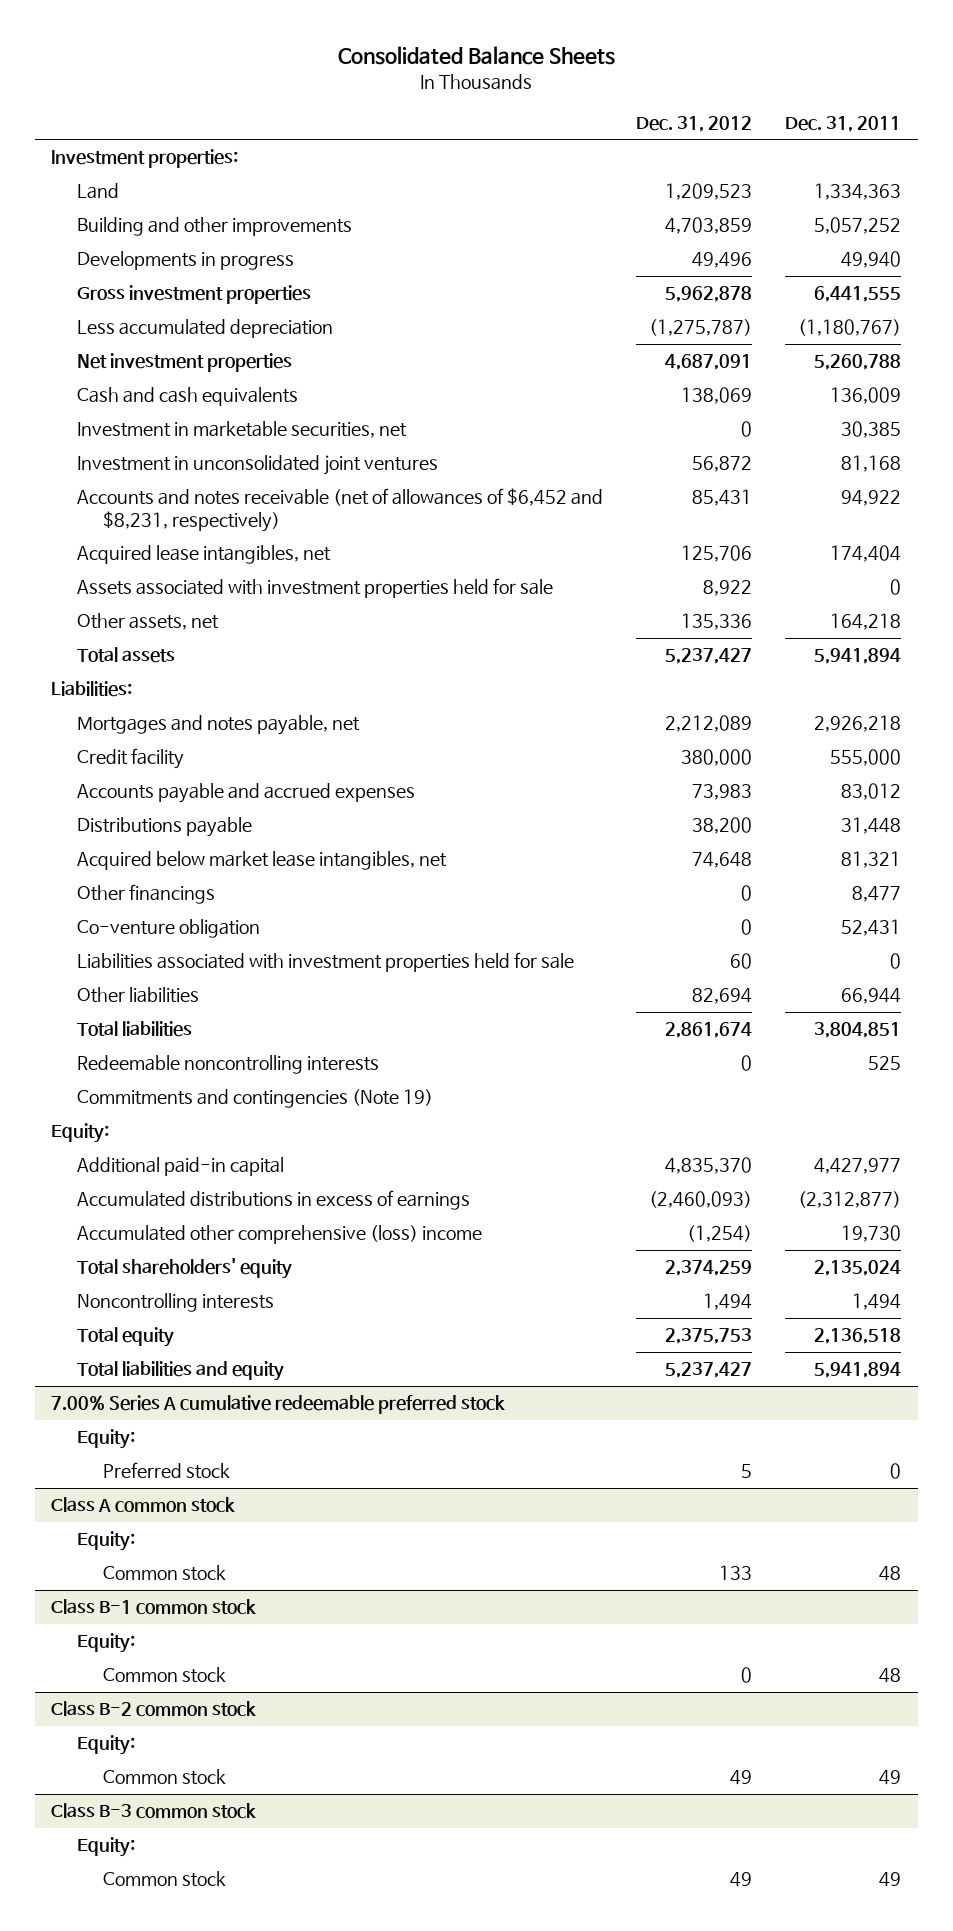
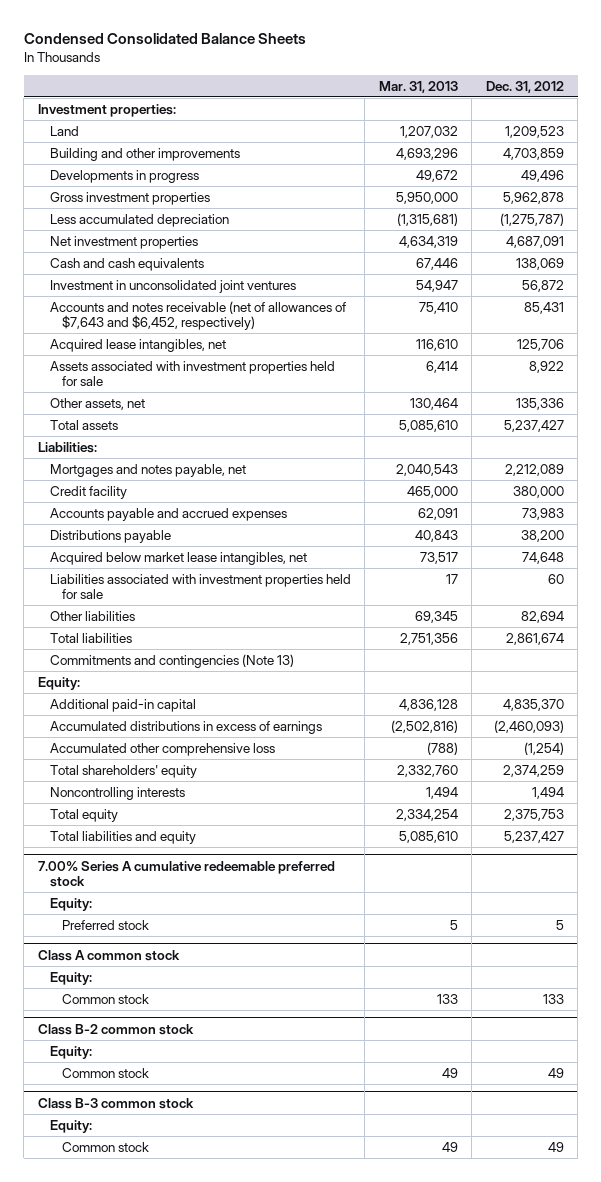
[338,46,616,66] Consolidated Balance Sheets -> [23,33,306,45] Condensed Consolidated Balance Sheets
[785,116,902,133] Dec. 31, 2011 -> none
none -> [378,81,458,94] Mar. 31, 2013
[77,421,408,439] Investment in marketable securities, net -> none
[77,488,604,533] Accounts and notes receivable (net of allowances of $6,452 and $8,231, respectively) -> [49,300,346,331] Accounts and notes receivable (net of allowances of $7,643 and $6,452, respectively)
[77,884,216,905] Other financings -> none
[77,919,261,939] Co-venture obligation -> none
[77,1055,380,1075] Redeemable noncontrolling interests -> none
[77,1089,434,1109] Commitments and contingencies (Note 19) -> [49,653,294,668] Commitments and contingencies (Note 13)
[77,1225,483,1245] Accumulated other comprehensive (loss) income -> [49,742,275,756] Accumulated other comprehensive loss
[51,1599,257,1616] Class B-1 common stock -> none
[77,1633,136,1654] Equity: -> none
[103,1667,227,1684] Common stock -> none

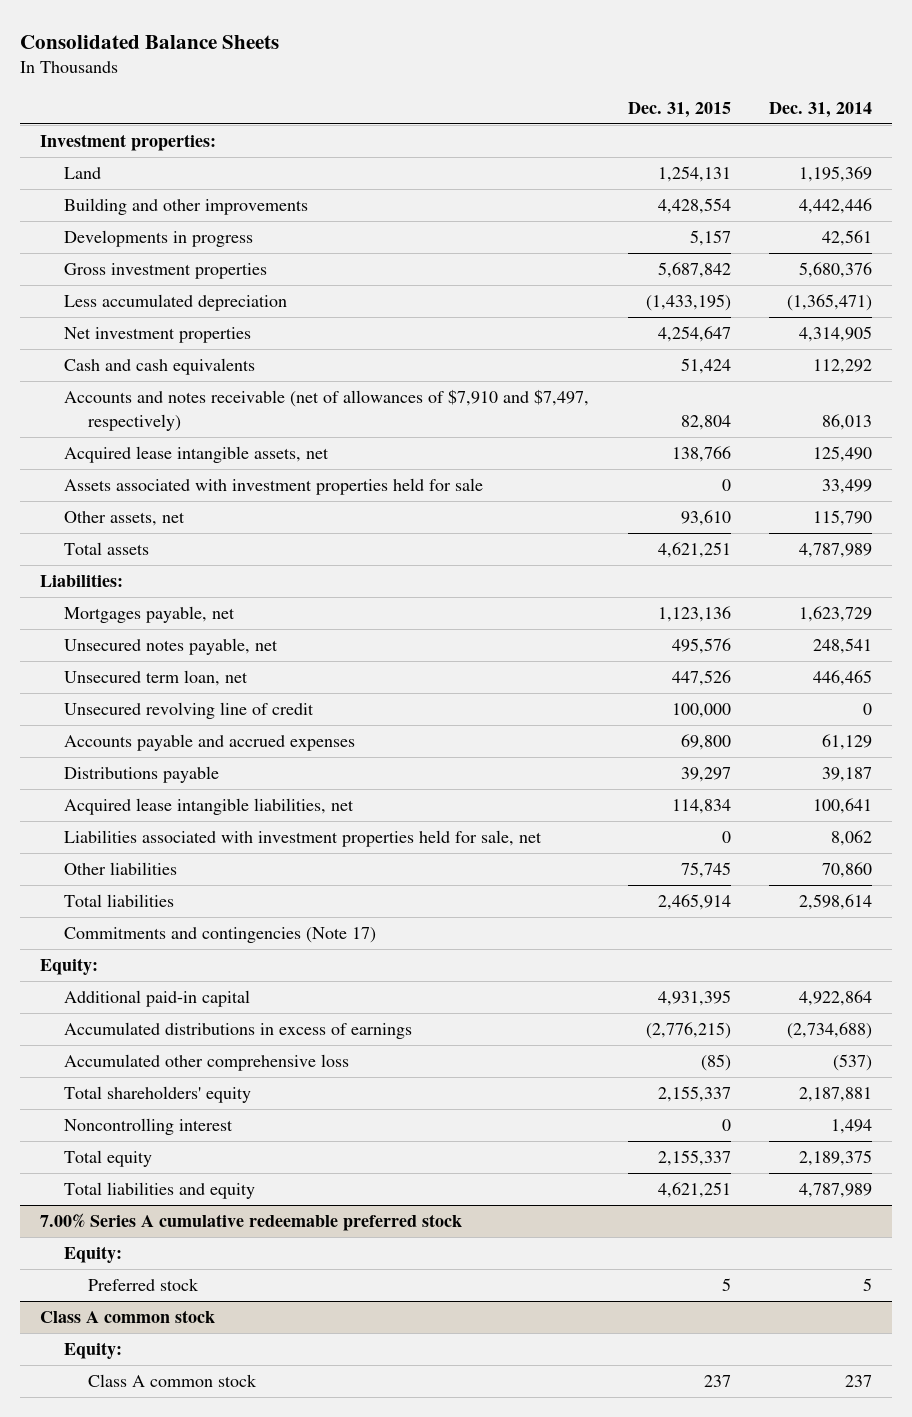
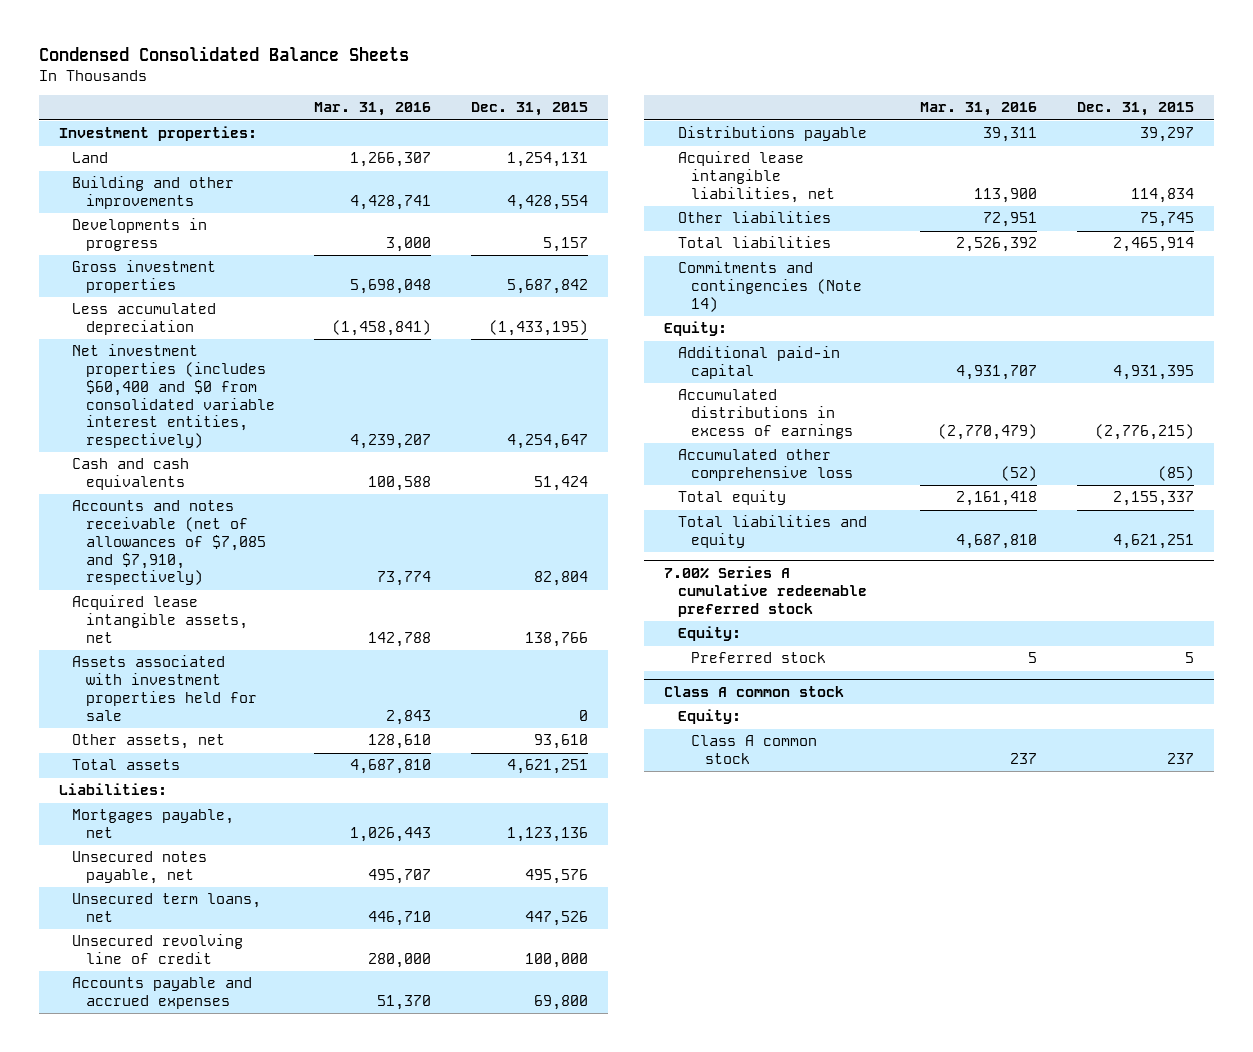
[20,34,280,49] Consolidated Balance Sheets -> [38,46,409,62] Condensed Consolidated Balance Sheets
[769,101,873,118] Dec. 31, 2014 -> none
none -> [314,102,432,117] Mar. 31, 2016
[63,327,251,344] Net investment properties -> [72,344,275,449] Net investment properties (includes $60,400 and $0 from consolidated variable interest entities, respectively)
[63,389,589,431] Accounts and notes receivable (net of allowances of $7,910 and $7,497, respectively) -> [72,500,266,586] Accounts and notes receivable (net of allowances of $7,085 and $7,910, respectively)
[63,670,248,687] Unsecured term loan, net -> [72,893,262,923] Unsecured term loans, net
[63,830,542,848] Liabilities associated with investment properties held for sale, net -> none
[63,927,376,944] Commitments and contingencies (Note 17) -> [677,261,863,312] Commitments and contingencies (Note 14)
[63,1086,251,1104] Total shareholders' equity -> none
[63,1118,233,1136] Noncontrolling interest -> none

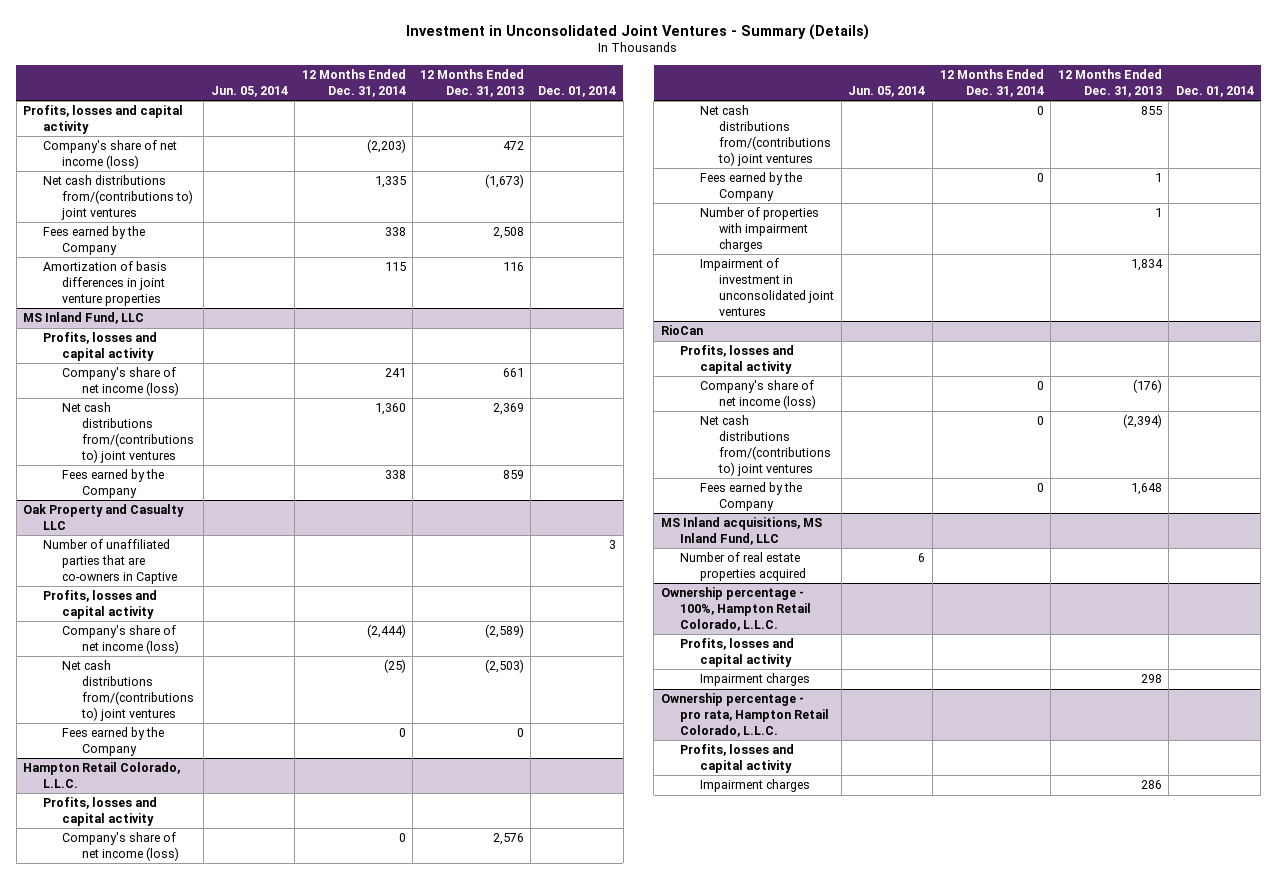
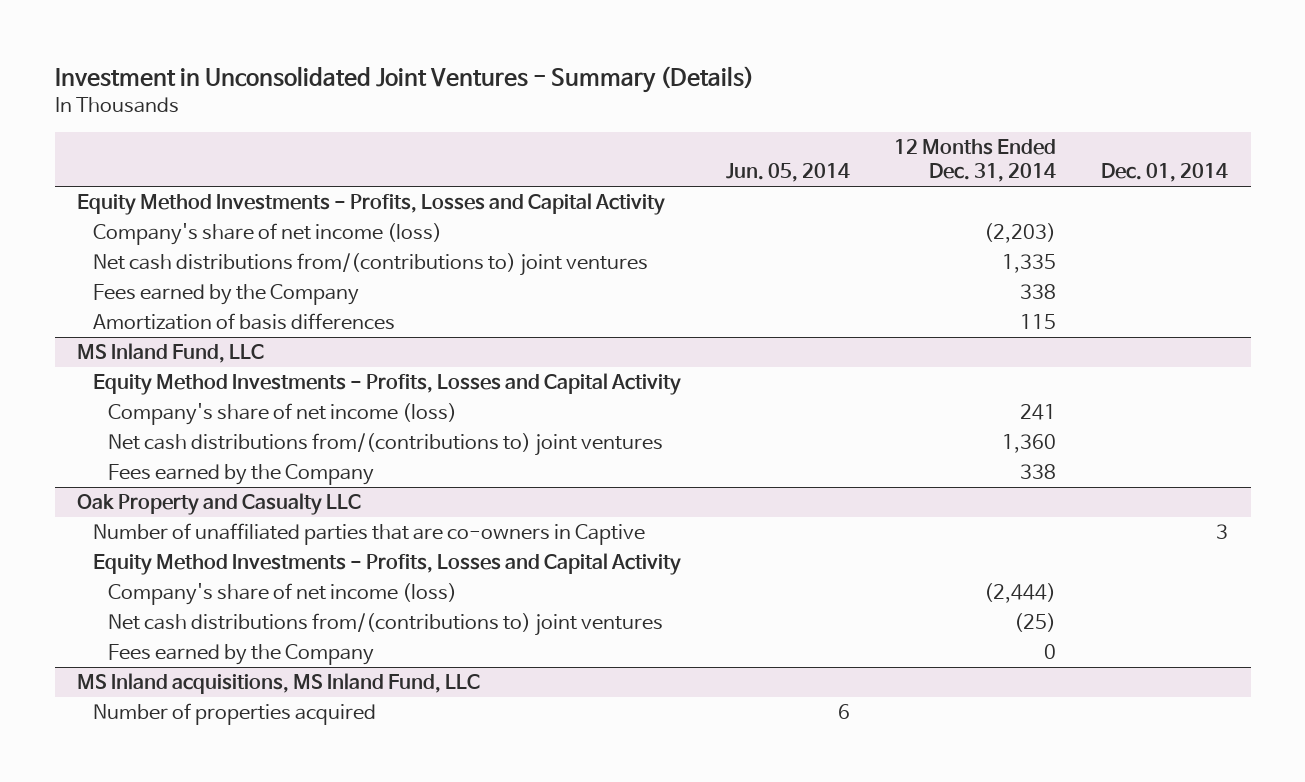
[419,68,524,97] 12 Months Ended Dec. 31, 2013 -> none
[23,105,184,135] Profits, losses and capital activity -> [76,192,665,215] Equity Method Investments - Profits, Losses and Capital Activity
[42,261,167,306] Amortization of basis differences in joint venture properties -> [92,312,395,330] Amortization of basis differences
[42,332,157,362] Profits, losses and capital activity -> [92,372,681,395] Equity Method Investments - Profits, Losses and Capital Activity
[42,590,157,620] Profits, losses and capital activity -> [92,552,681,575] Equity Method Investments - Profits, Losses and Capital Activity
[23,762,181,789] Hampton Retail Colorado, L.L.C. -> none
[42,797,157,827] Profits, losses and capital activity -> none
[62,832,179,862] Company's share of net income (loss) -> none
[699,105,832,166] Net cash distributions from/(contributions to) joint ventures -> none
[699,172,802,202] Fees earned by the Company -> none
[699,207,819,252] Number of properties with impairment charges -> none
[699,258,835,316] Impairment of investment in unconsolidated joint ventures -> none
[661,325,704,336] RioCan -> none
[680,345,795,375] Profits, losses and capital activity -> none
[699,380,817,410] Company's share of net income (loss) -> none
[699,415,832,476] Net cash distributions from/(contributions to) joint ventures -> none
[699,482,802,512] Fees earned by the Company -> none
[661,587,812,631] Ownership percentage - 100%, Hampton Retail Colorado, L.L.C. -> none
[680,638,795,668] Profits, losses and capital activity -> none
[699,673,810,687] Impairment charges -> none
[661,693,830,737] Ownership percentage - pro rata, Hampton Retail Colorado, L.L.C. -> none
[680,744,795,774] Profits, losses and capital activity -> none
[699,779,810,793] Impairment charges -> none
[680,552,806,582] Number of real estate properties acquired -> [92,702,376,725] Number of properties acquired

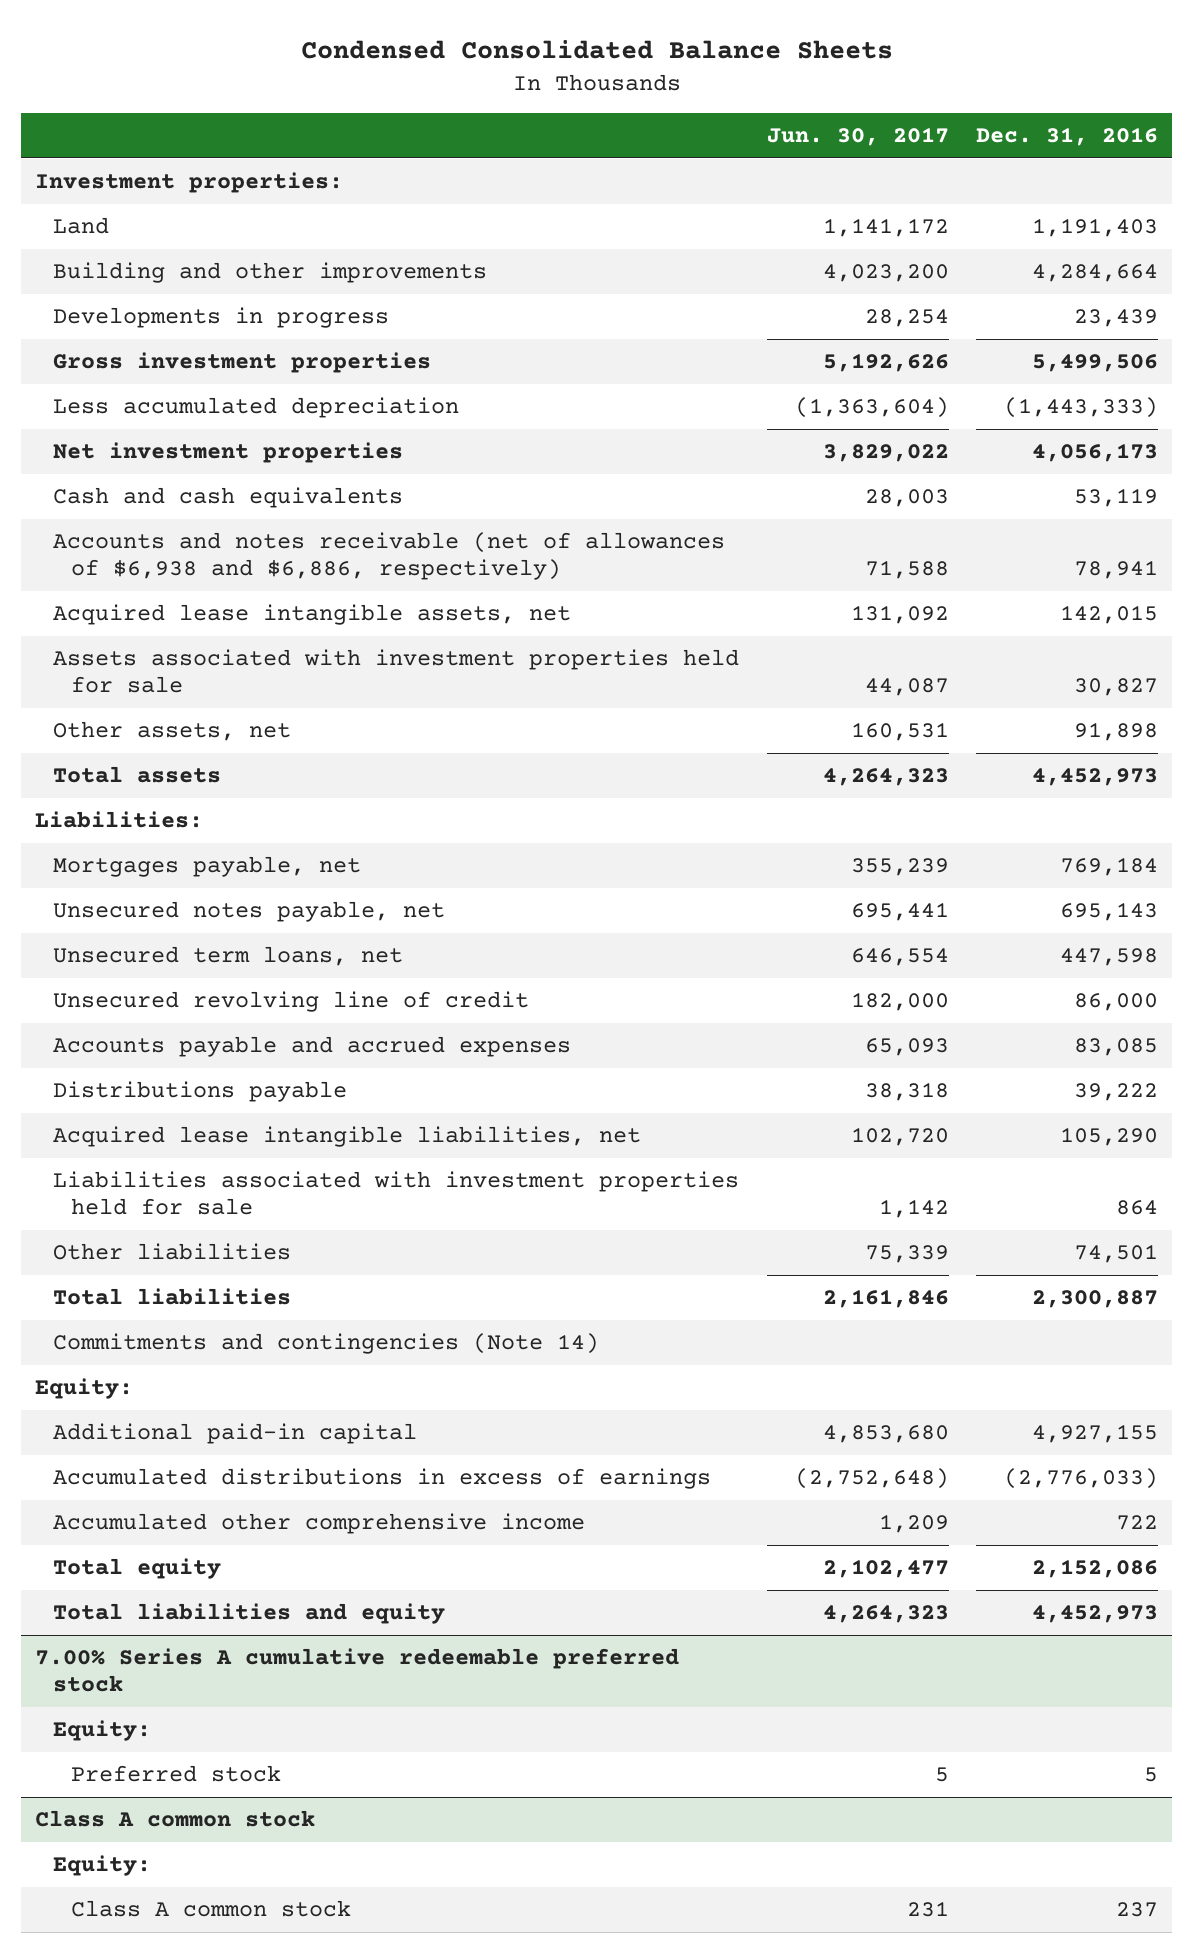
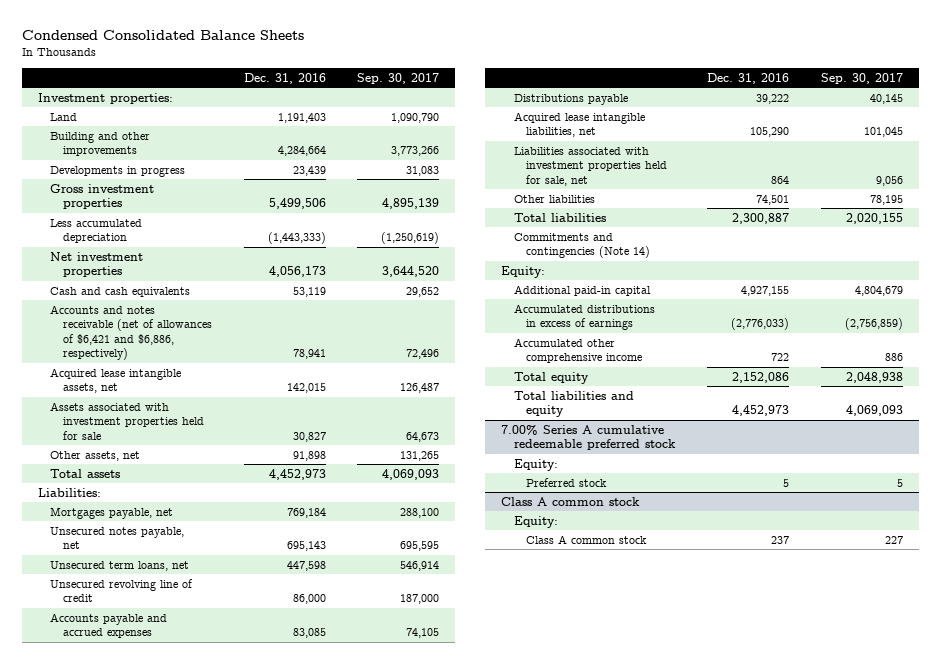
[766,127,949,147] Jun. 30, 2017 -> none
none -> [357,72,440,84] Sep. 30, 2017
[53,532,726,581] Accounts and notes receivable (net of allowances of $6,938 and $6,886, respectively) -> [50,304,212,361] Accounts and notes receivable (net of allowances of $6,421 and $6,886, respectively)
[53,1171,740,1216] Liabilities associated with investment properties held for sale -> [513,146,668,186] Liabilities associated with investment properties held for sale, net

